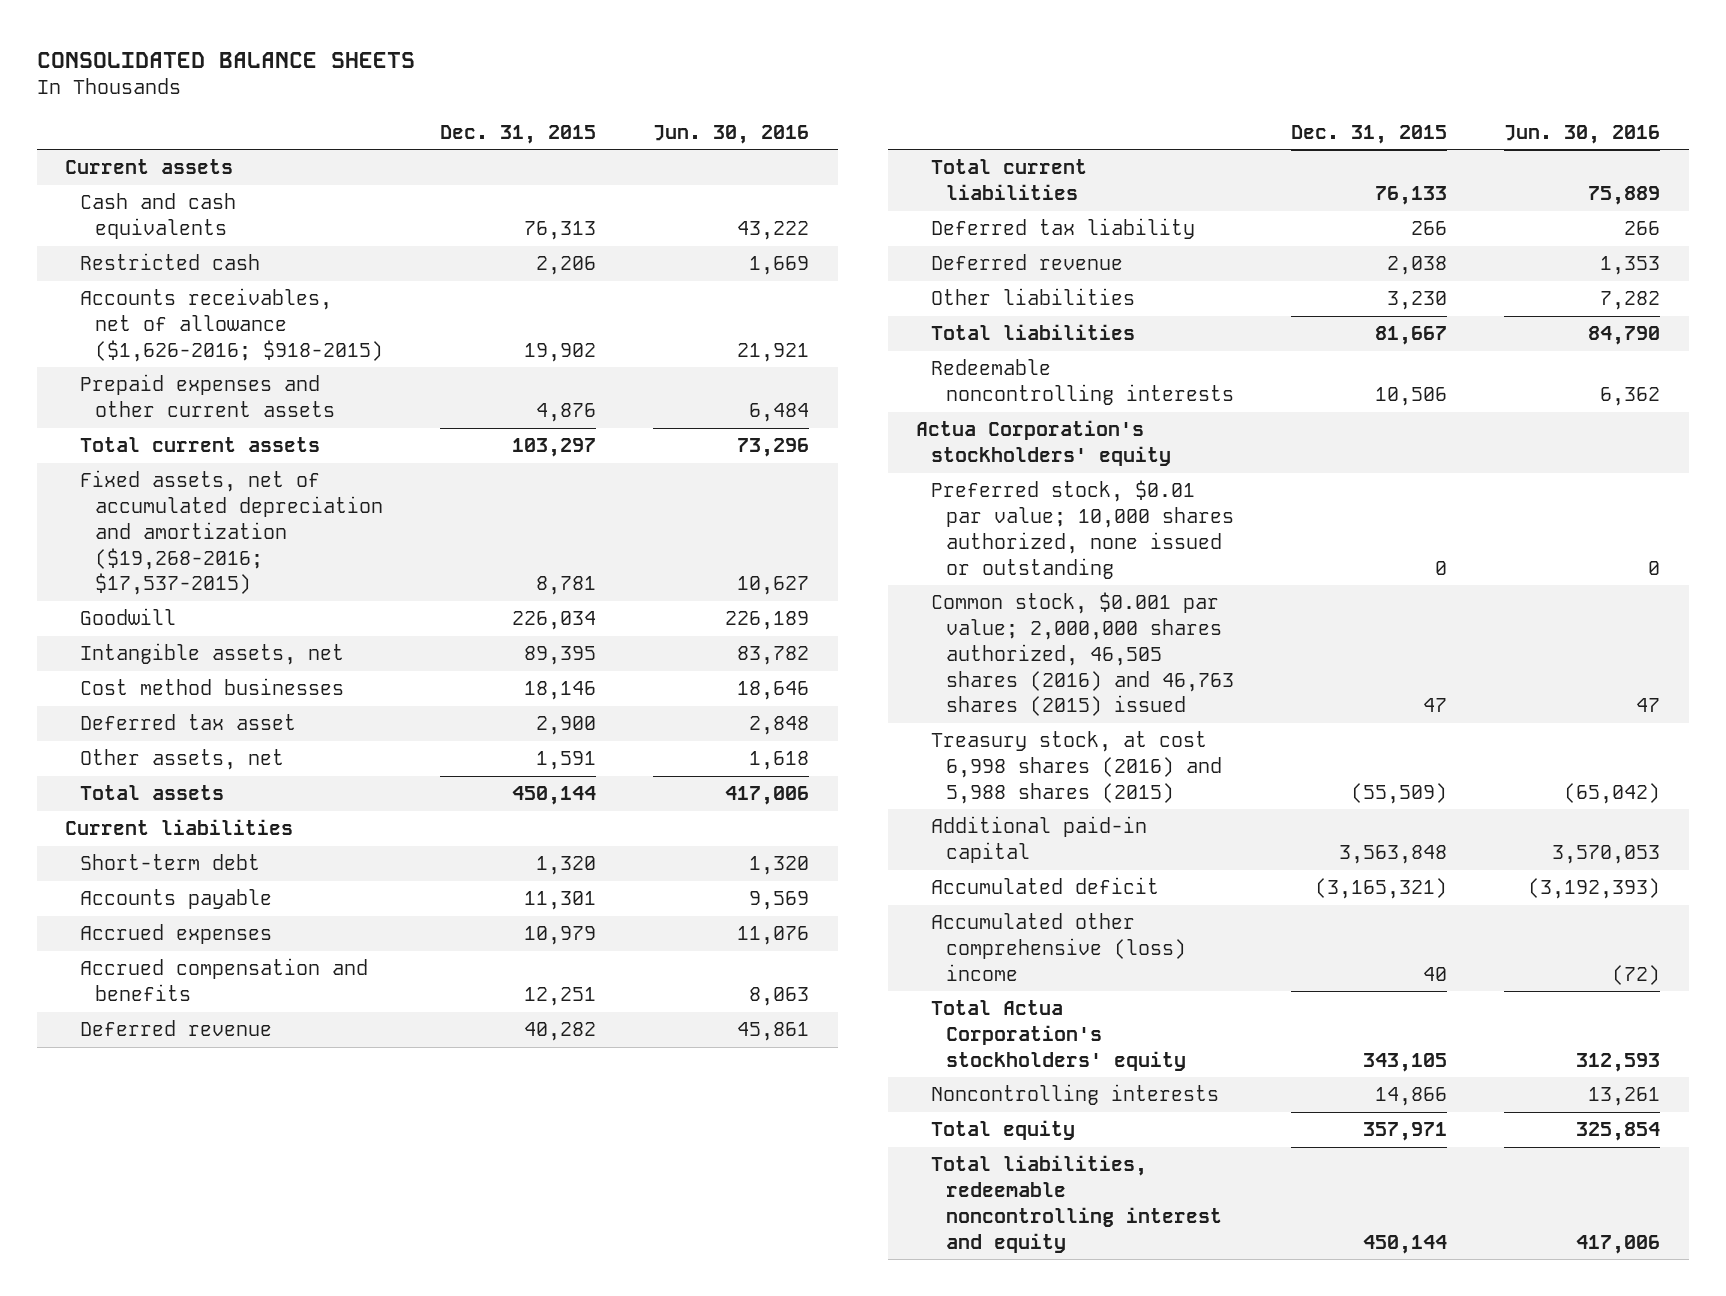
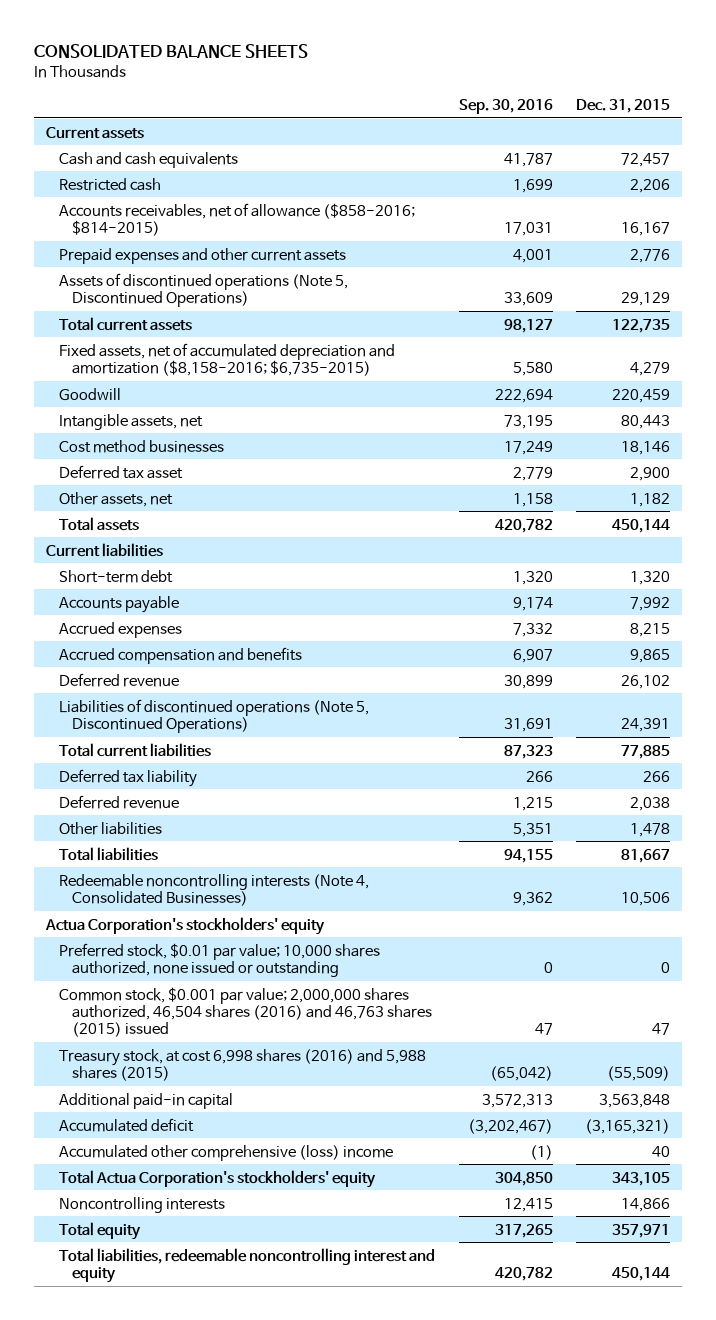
[653,124,810,144] Jun. 30, 2016 -> none
none -> [458,98,553,114] Sep. 30, 2016
[524,221,597,241] 76,313 -> [621,152,671,167] 72,457
[80,288,384,362] Accounts receivables, net of allowance ($1,626-2016; $918-2015) -> [59,202,416,236] Accounts receivables, net of allowance ($858-2016; $814-2015)
[524,342,597,362] 19,902 -> [621,221,671,236] 16,167
[536,403,597,423] 4,876 -> [630,248,671,263] 2,776
none -> [59,272,349,307] Assets of discontinued operations (Note 5, Discontinued Operations)
[512,438,597,458] 103,297 -> [612,318,671,333] 122,735
[80,470,384,596] Fixed assets, net of accumulated depreciation and amortization ($19,268-2016; $17,537-2015) -> [59,342,396,376] Fixed assets, net of accumulated depreciation and amortization ($8,158-2016; $6,735-2015)
[536,576,597,596] 8,781 -> [630,361,671,376] 4,279
[512,611,597,631] 226,034 -> [612,388,671,403] 220,459
[524,646,597,666] 89,395 -> [621,414,671,429] 80,443
[536,751,597,771] 1,591 -> [630,492,671,507] 1,182
[524,891,597,911] 11,301 -> [630,596,671,611] 7,992
[524,926,597,946] 10,979 -> [630,622,671,637] 8,215
[524,987,597,1007] 12,251 -> [630,648,671,663] 9,865
[524,1022,597,1042] 40,282 -> [621,674,671,689] 26,102
none -> [59,698,370,733] Liabilities of discontinued operations (Note 5, Discontinued Operations)
[1375,186,1448,206] 76,133 -> [621,744,671,759] 77,885
[1387,291,1448,311] 3,230 -> [630,822,671,837] 1,478
[931,359,1234,406] Redeemable noncontrolling interests -> [59,873,370,906] Redeemable noncontrolling interests (Note 4, Consolidated Businesses)
[931,592,1234,717] Common stock, $0.001 par value; 2,000,000 shares authorized, 46,505 shares (2016) and 46,763 shares (2015) issued -> [59,986,433,1038] Common stock, $0.001 par value; 2,000,000 shares authorized, 46,504 shares (2016) and 46,763 shares (2015) issued

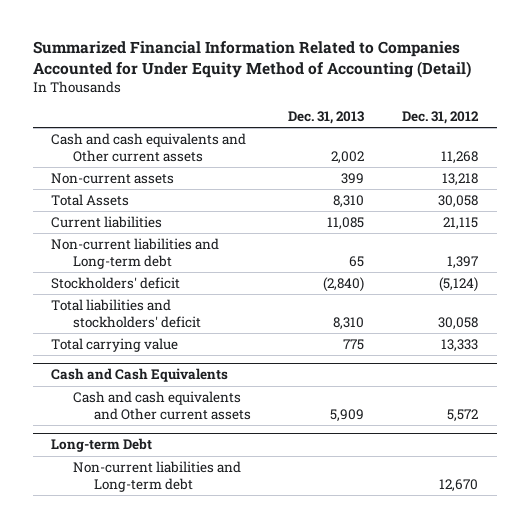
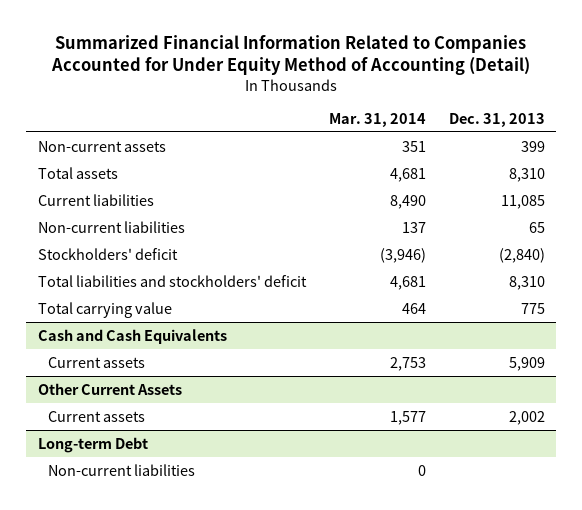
[401,110,479,124] Dec. 31, 2012 -> none
none -> [328,112,426,127] Mar. 31, 2014
[51,132,247,162] Cash and cash equivalents and Other current assets -> none
[51,193,130,206] Total Assets -> [37,166,118,179] Total assets
[51,237,220,269] Non-current liabilities and Long-term debt -> [37,220,185,233] Non-current liabilities
[72,390,251,420] Cash and cash equivalents and Other current assets -> [48,356,146,368] Current assets
none -> [37,382,182,395] Other Current Assets
none -> [48,410,146,422] Current assets
[72,460,241,492] Non-current liabilities and Long-term debt -> [48,463,196,476] Non-current liabilities

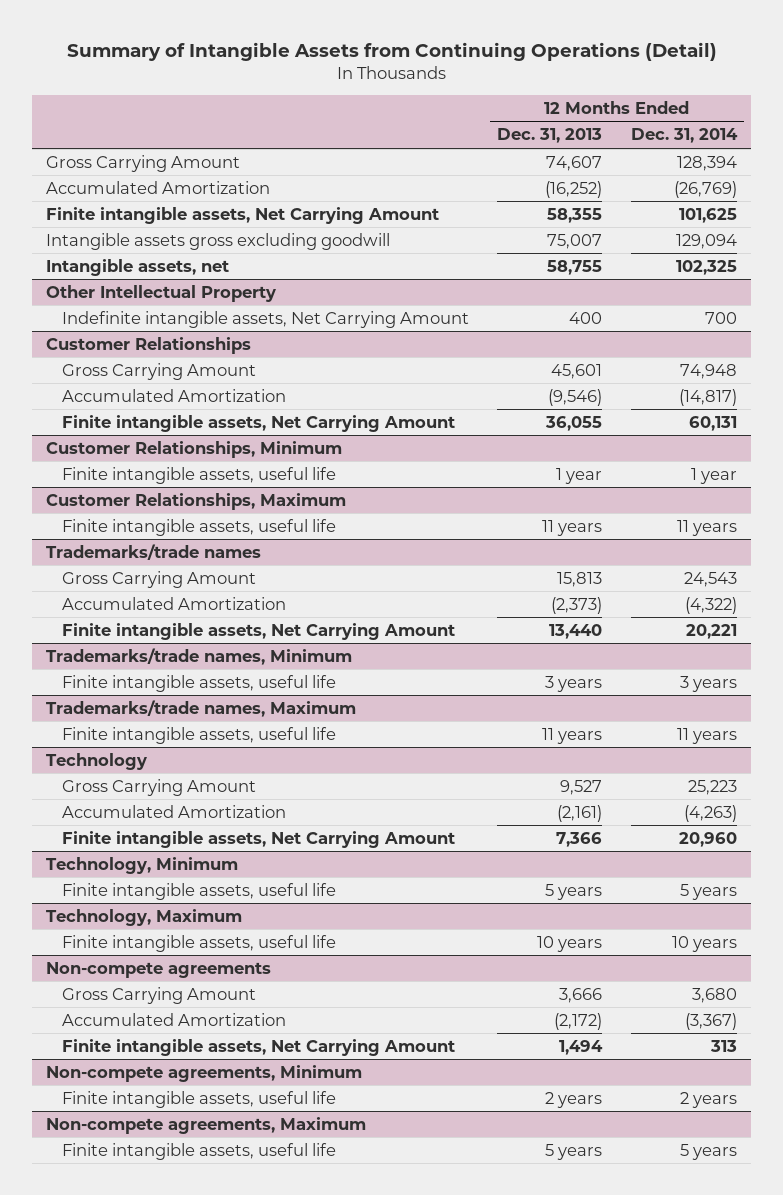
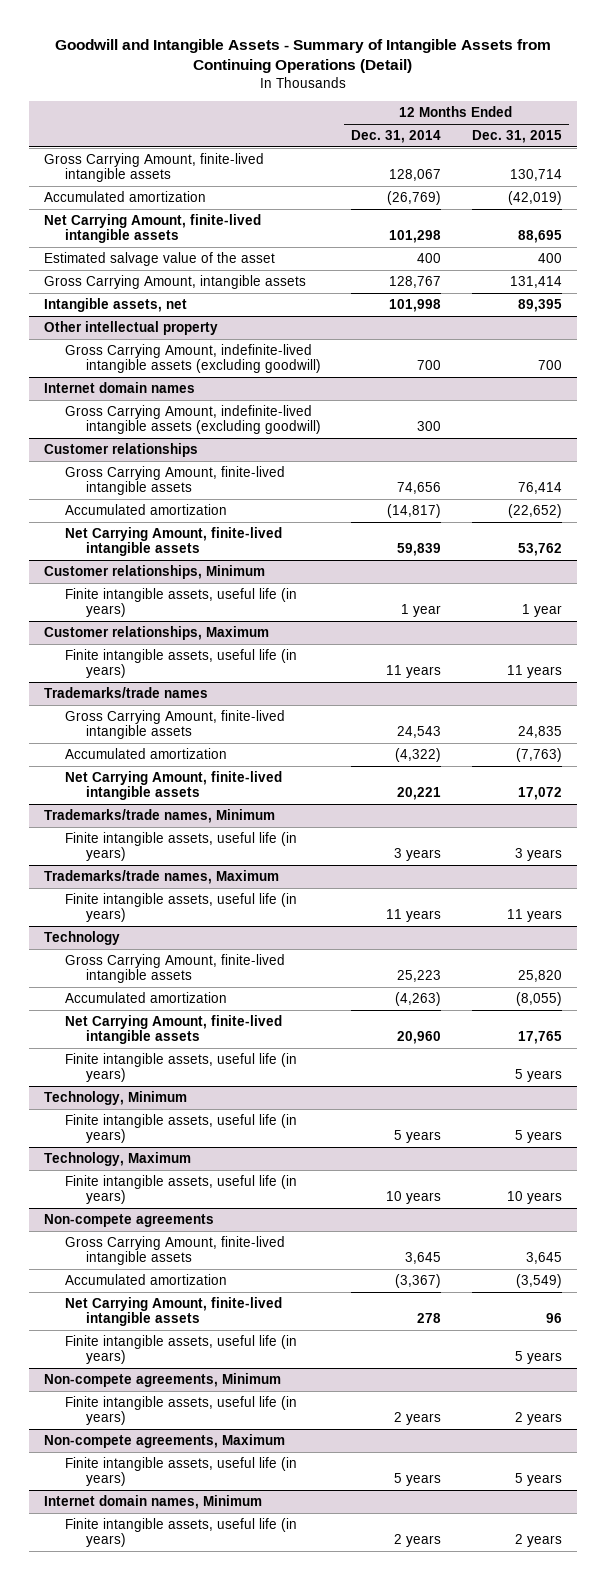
[66,41,717,61] Summary of Intangible Assets from Continuing Operations (Detail) -> [54,38,551,74] Goodwill and Intangible Assets - Summary of Intangible Assets from Continuing Operations (Detail)
[497,128,603,144] Dec. 31, 2013 -> none
none -> [471,130,562,144] Dec. 31, 2015
[46,154,241,172] Gross Carrying Amount -> [44,152,265,183] Gross Carrying Amount, finite-lived intangible assets
[677,155,738,171] 128,394 -> [389,169,442,182] 128,067
[46,180,271,194] Accumulated Amortization -> [44,190,207,202] Accumulated amortization
[46,206,440,224] Finite intangible assets, Net Carrying Amount -> [44,213,262,244] Net Carrying Amount, finite-lived intangible assets
[679,207,738,223] 101,625 -> [389,230,442,244] 101,298
none -> [44,251,276,266] Estimated salvage value of the asset
[46,232,391,250] Intangible assets gross excluding goodwill -> [44,274,307,289] Gross Carrying Amount, intangible assets
[676,233,738,249] 129,094 -> [389,275,442,288] 128,767
[676,259,738,275] 102,325 -> [389,298,442,312] 101,998
[46,284,277,302] Other Intellectual Property -> [44,320,219,335] Other intellectual property
[61,310,469,328] Indefinite intangible assets, Net Carrying Amount -> [64,343,321,374] Gross Carrying Amount, indefinite-lived intangible assets (excluding goodwill)
none -> [44,381,196,393] Internet domain names
none -> [64,404,321,435] Gross Carrying Amount, indefinite-lived intangible assets (excluding goodwill)
[46,336,252,354] Customer Relationships -> [44,442,199,457] Customer relationships
[61,362,256,380] Gross Carrying Amount -> [64,465,285,496] Gross Carrying Amount, finite-lived intangible assets
[680,363,738,379] 74,948 -> [397,482,442,495] 74,656
[61,388,286,402] Accumulated Amortization -> [64,503,227,515] Accumulated amortization
[61,414,455,432] Finite intangible assets, Net Carrying Amount -> [64,526,282,557] Net Carrying Amount, finite-lived intangible assets
[689,415,738,431] 60,131 -> [397,543,442,557] 59,839
[46,440,343,458] Customer Relationships, Minimum -> [44,564,266,579] Customer relationships, Minimum
[61,466,336,484] Finite intangible assets, useful life -> [64,587,297,618] Finite intangible assets, useful life (in years)
[46,492,347,510] Customer Relationships, Maximum -> [44,625,270,640] Customer relationships, Maximum
[61,518,336,536] Finite intangible assets, useful life -> [64,648,297,679] Finite intangible assets, useful life (in years)
[61,570,256,588] Gross Carrying Amount -> [64,709,285,740] Gross Carrying Amount, finite-lived intangible assets
[61,596,286,610] Accumulated Amortization -> [64,747,227,759] Accumulated amortization
[61,622,455,640] Finite intangible assets, Net Carrying Amount -> [64,770,282,801] Net Carrying Amount, finite-lived intangible assets
[61,674,336,692] Finite intangible assets, useful life -> [64,831,297,862] Finite intangible assets, useful life (in years)
[61,726,336,744] Finite intangible assets, useful life -> [64,892,297,923] Finite intangible assets, useful life (in years)
[61,778,256,796] Gross Carrying Amount -> [64,953,285,984] Gross Carrying Amount, finite-lived intangible assets
[61,804,286,818] Accumulated Amortization -> [64,991,227,1003] Accumulated amortization
[61,830,455,848] Finite intangible assets, Net Carrying Amount -> [64,1014,282,1045] Net Carrying Amount, finite-lived intangible assets
none -> [64,1052,297,1083] Finite intangible assets, useful life (in years)
[61,882,336,900] Finite intangible assets, useful life -> [64,1113,297,1144] Finite intangible assets, useful life (in years)
[61,934,336,952] Finite intangible assets, useful life -> [64,1174,297,1205] Finite intangible assets, useful life (in years)
[61,986,256,1004] Gross Carrying Amount -> [64,1235,285,1266] Gross Carrying Amount, finite-lived intangible assets
[692,987,738,1003] 3,680 -> [405,1252,442,1265] 3,645
[61,1012,286,1026] Accumulated Amortization -> [64,1273,227,1285] Accumulated amortization
[61,1038,455,1056] Finite intangible assets, Net Carrying Amount -> [64,1296,282,1327] Net Carrying Amount, finite-lived intangible assets
[710,1039,738,1052] 313 -> [417,1313,442,1324] 278
none -> [64,1334,297,1365] Finite intangible assets, useful life (in years)
[61,1090,336,1108] Finite intangible assets, useful life -> [64,1395,297,1426] Finite intangible assets, useful life (in years)
[61,1142,336,1160] Finite intangible assets, useful life -> [64,1456,297,1487] Finite intangible assets, useful life (in years)
none -> [44,1494,263,1509] Internet domain names, Minimum
none -> [64,1517,297,1548] Finite intangible assets, useful life (in years)

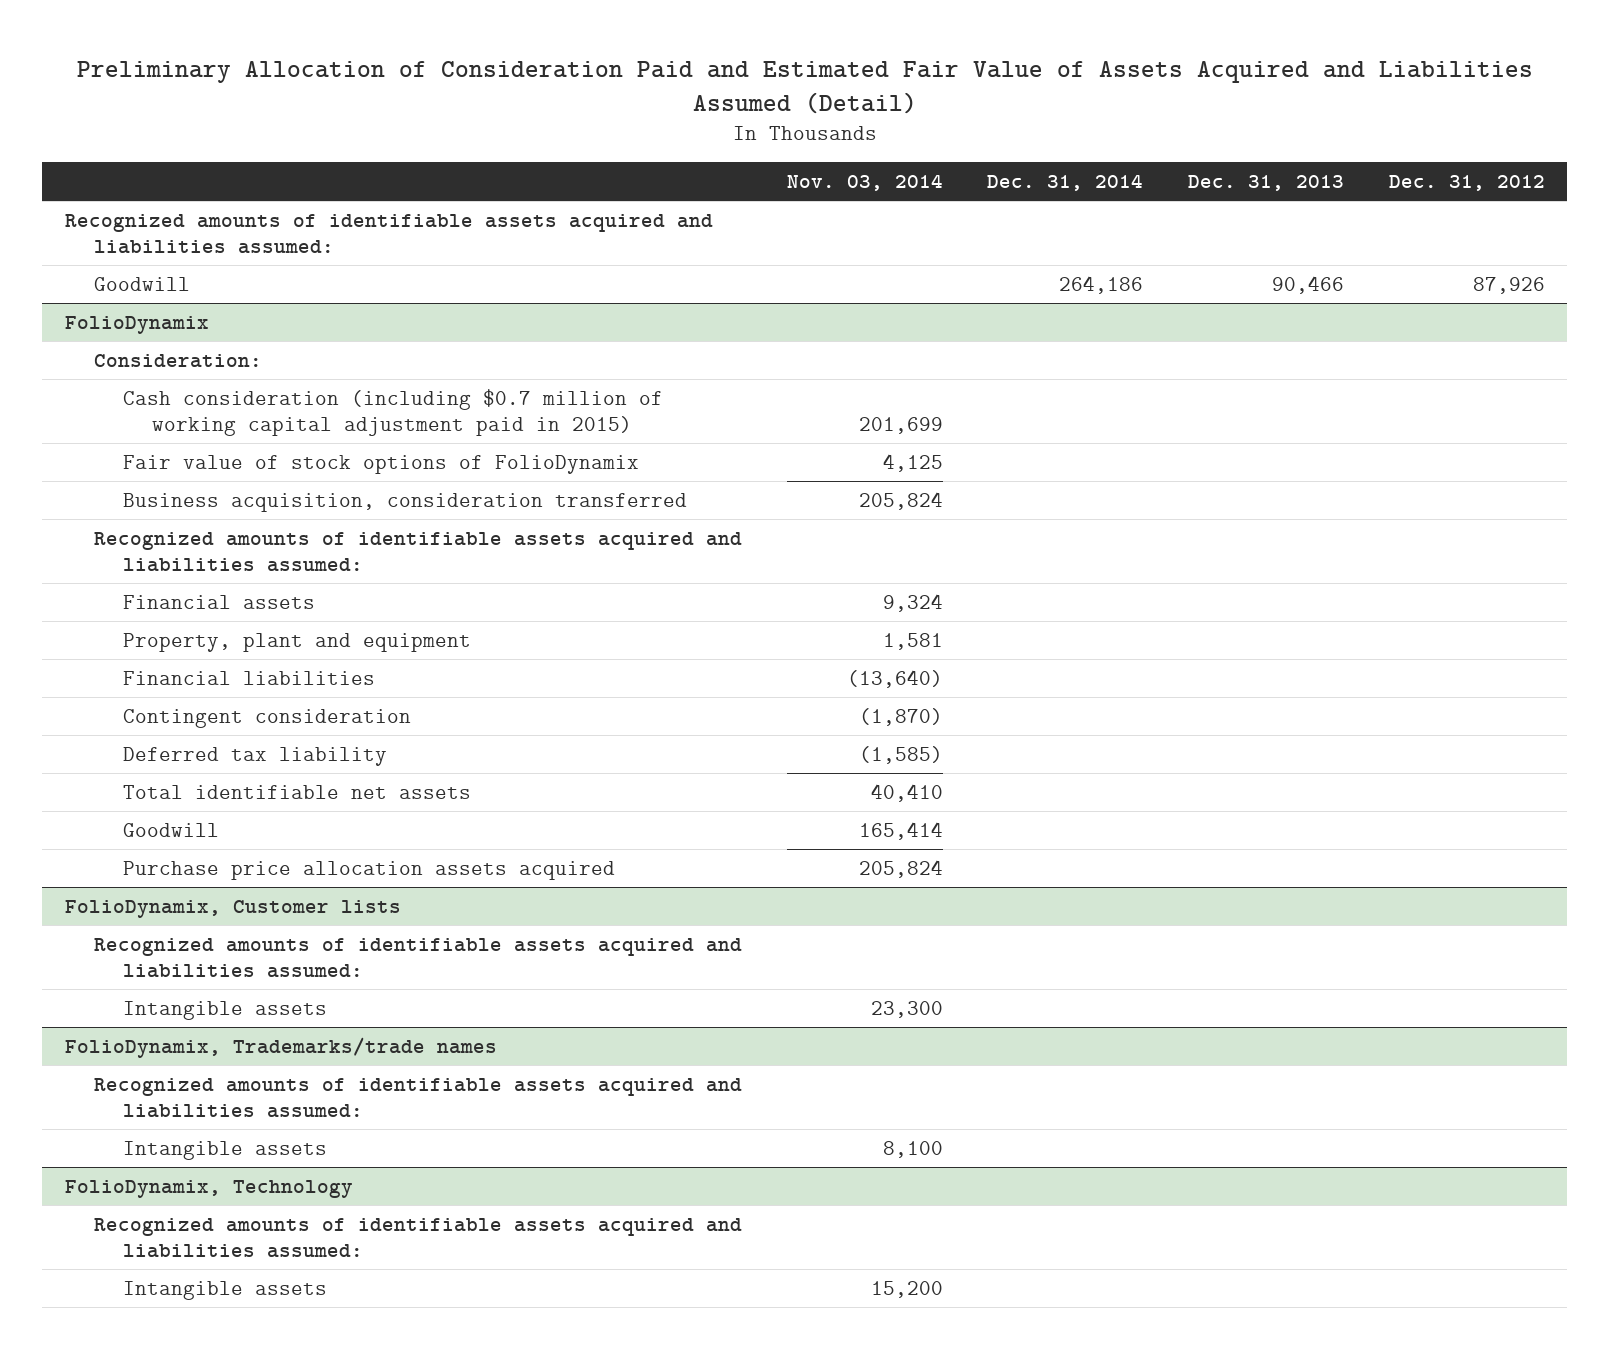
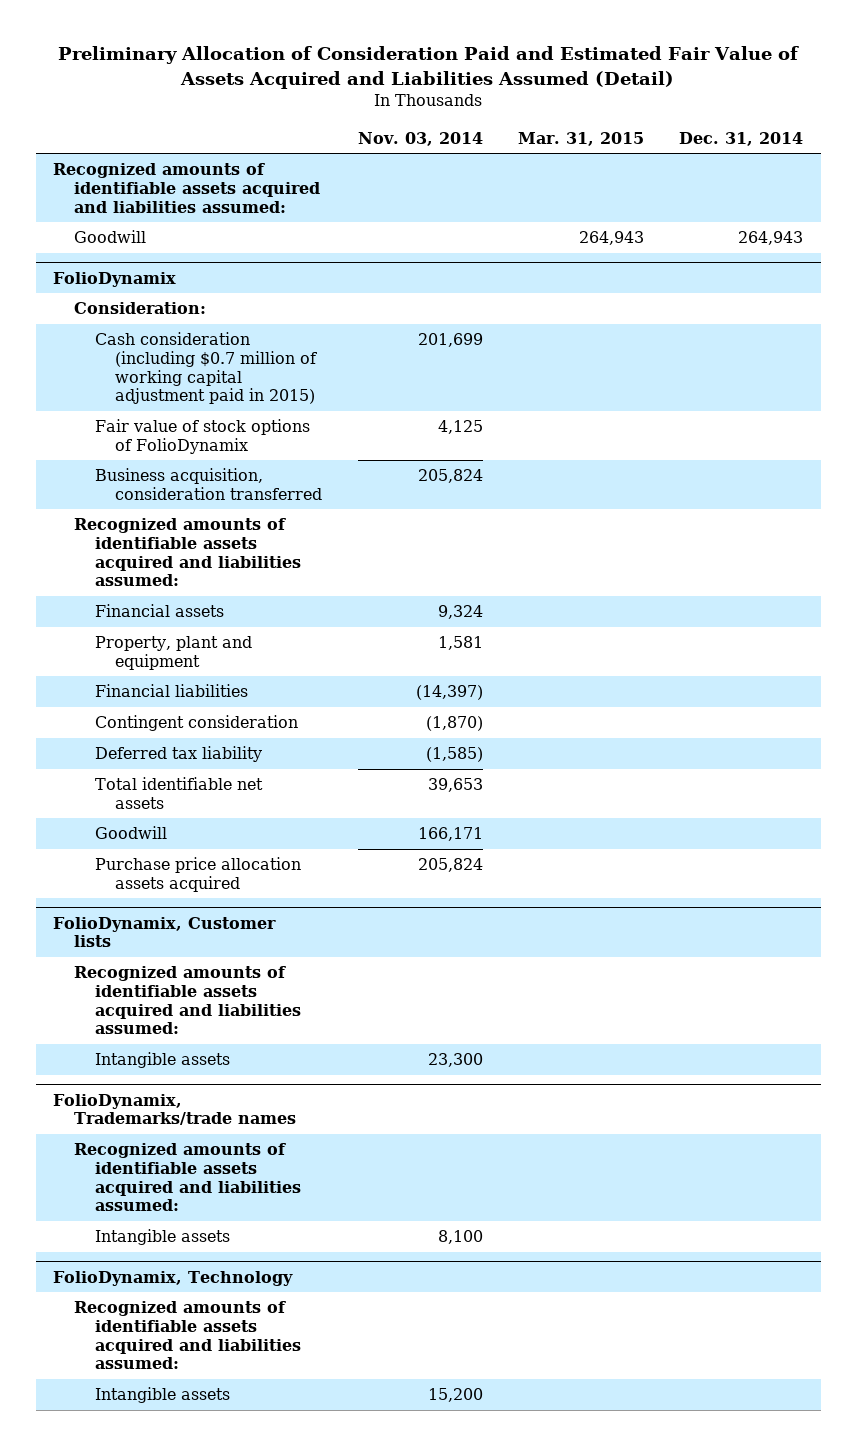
[1188,175,1345,192] Dec. 31, 2013 -> none
[1388,175,1545,192] Dec. 31, 2012 -> none
none -> [517,131,644,146] Mar. 31, 2015
[1059,275,1144,294] 264,186 -> [738,231,804,246] 264,943
[846,669,943,688] (13,640) -> [415,685,483,701] (14,397)
[870,783,943,802] 40,410 -> [427,778,483,793] 39,653
[858,821,943,840] 165,414 -> [417,827,483,842] 166,171

